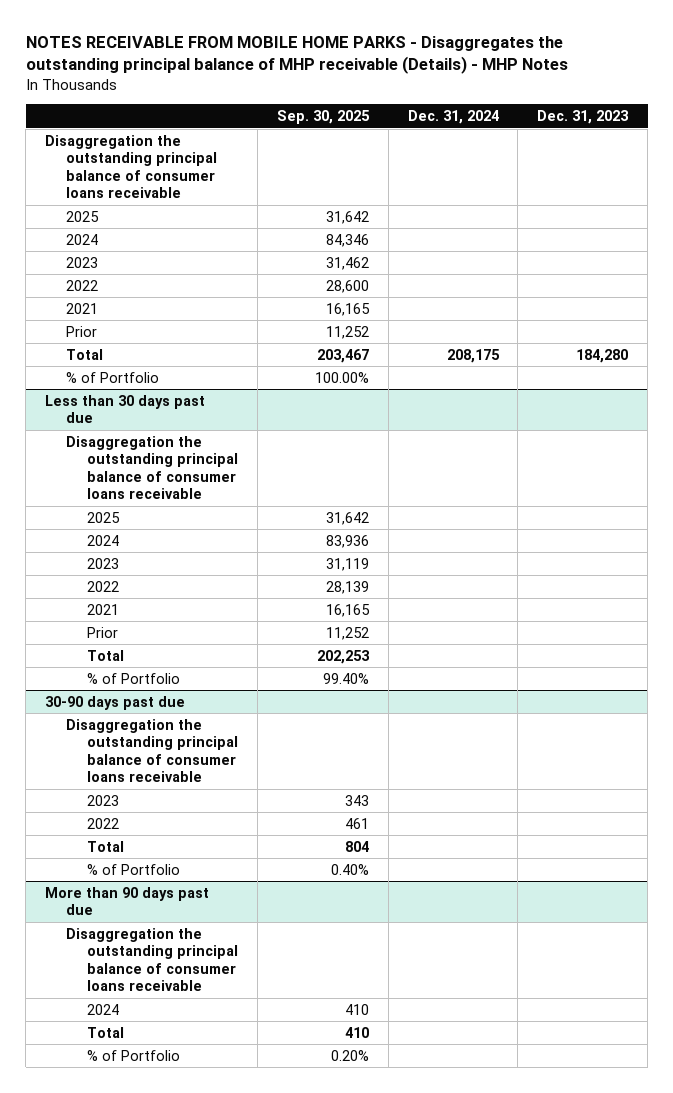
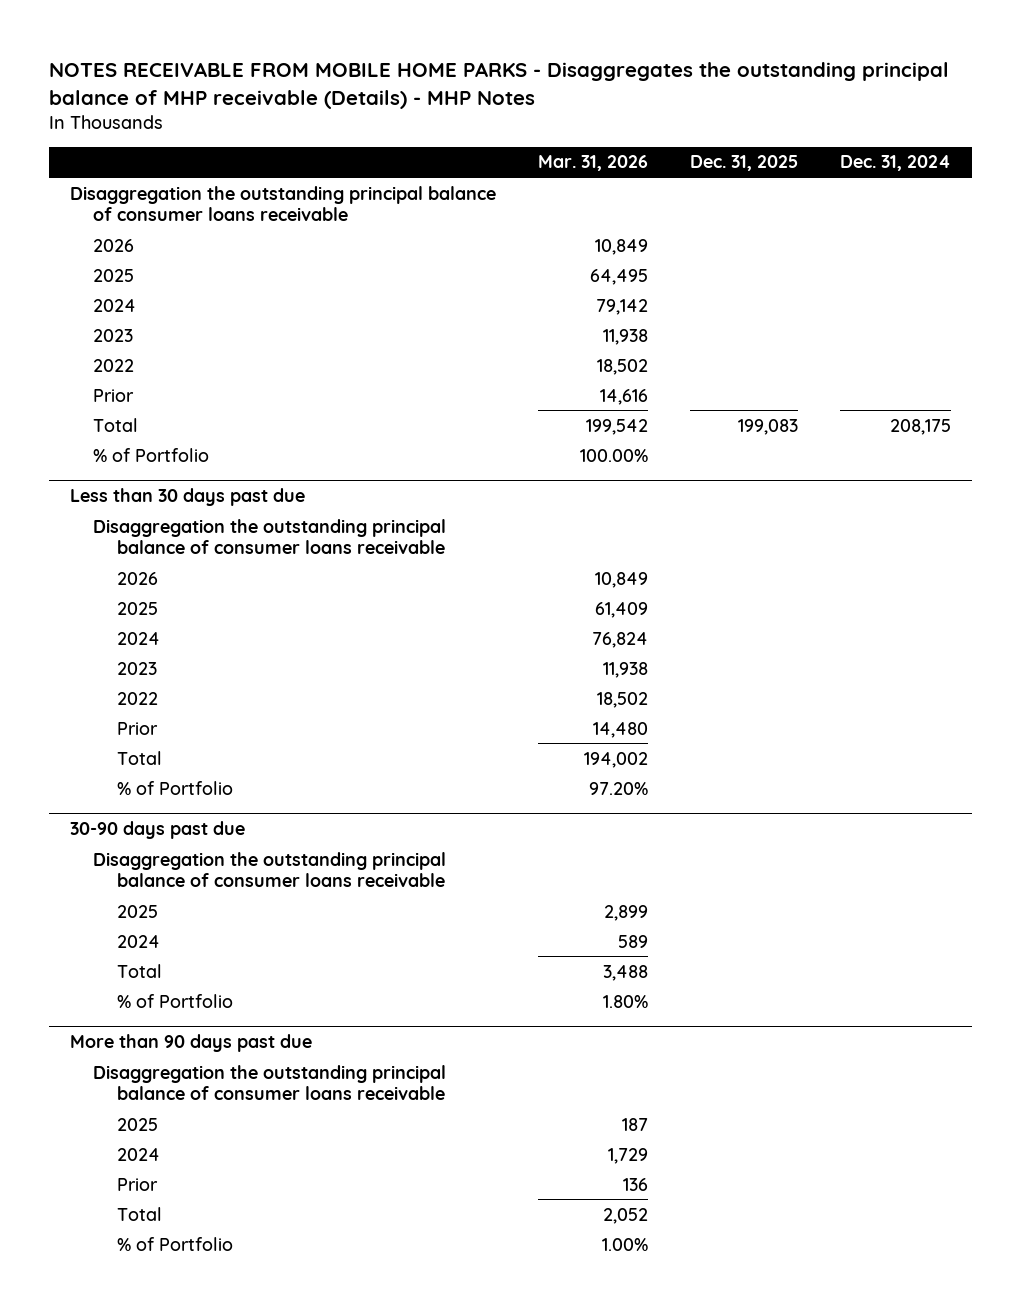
[276,110,370,125] Sep. 30, 2025 -> none
[537,110,630,125] Dec. 31, 2023 -> none
none -> [537,155,648,172] Mar. 31, 2026
none -> [689,155,798,172] Dec. 31, 2025
none -> [93,238,135,252] 2026
[66,302,99,314] 2021 -> none
none -> [116,571,158,585] 2026
[87,603,120,615] 2021 -> none
[87,817,120,829] 2022 -> none
none -> [116,904,158,918] 2025
[87,794,120,806] 2023 -> [116,934,160,948] 2024
none -> [116,1117,158,1131] 2025
none -> [116,1177,158,1191] Prior

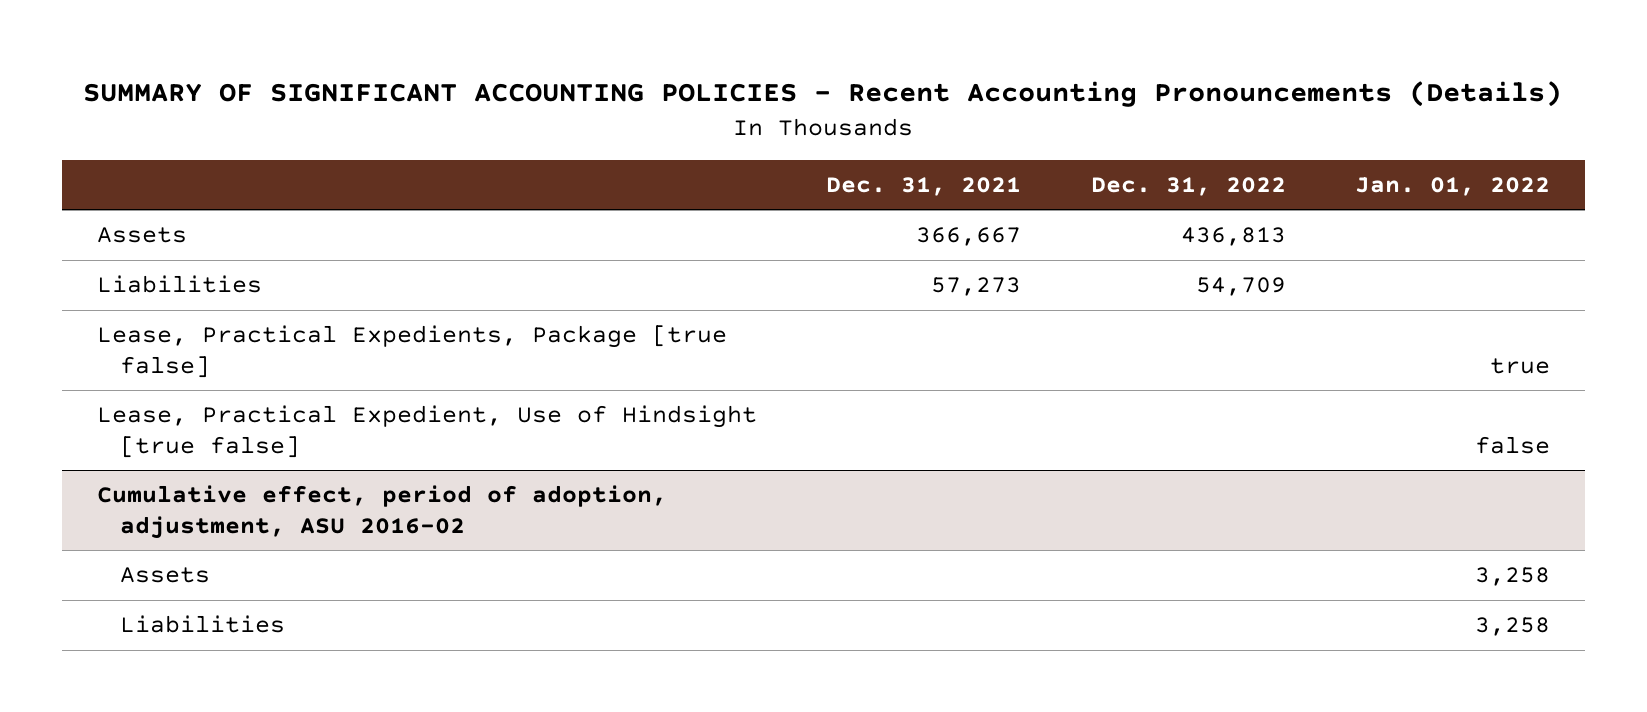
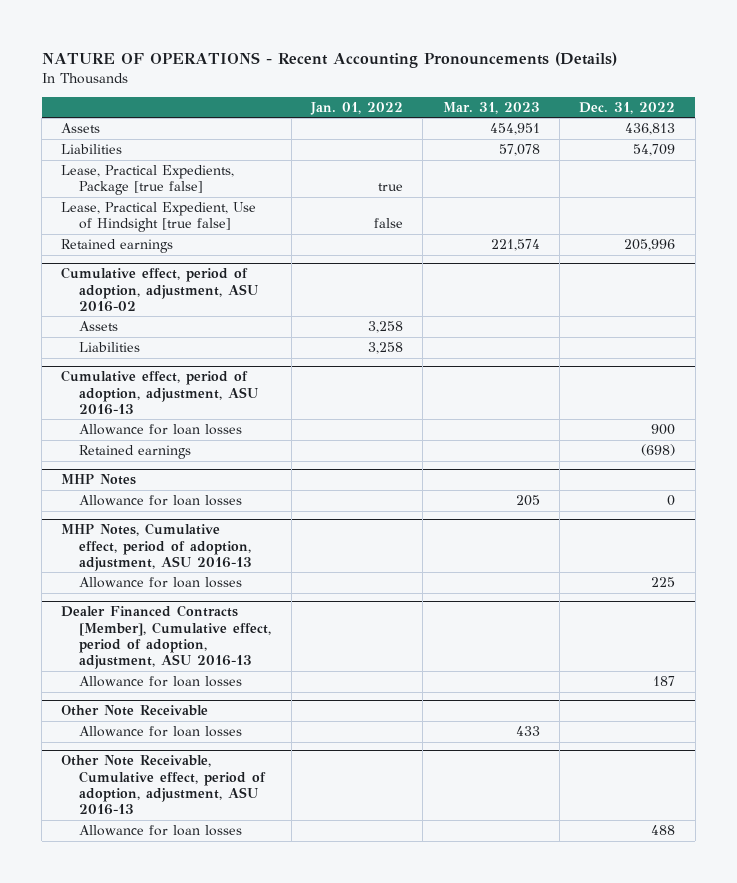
[83,80,1563,107] SUMMARY OF SIGNIFICANT ACCOUNTING POLICIES - Recent Accounting Pronouncements (Details) -> [41,51,617,68] NATURE OF OPERATIONS - Recent Accounting Pronouncements (Details)
[826,176,1022,196] Dec. 31, 2021 -> none
none -> [442,101,540,114] Mar. 31, 2023
none -> [61,239,174,254] Retained earnings
none -> [61,370,259,415] Cumulative effect, period of adoption, adjustment, ASU 2016-13
none -> [79,424,243,436] Allowance for loan losses
none -> [79,445,192,460] Retained earnings
none -> [61,474,137,486] MHP Notes
none -> [79,495,243,507] Allowance for loan losses
none -> [61,523,253,571] MHP Notes, Cumulative effect, period of adoption, adjustment, ASU 2016-13
none -> [79,577,243,589] Allowance for loan losses
none -> [61,605,272,670] Dealer Financed Contracts [Member], Cumulative effect, period of adoption, adjustment, ASU 2016-13
none -> [79,676,243,688] Allowance for loan losses
none -> [61,705,209,717] Other Note Receivable
none -> [79,726,243,738] Allowance for loan losses
none -> [61,755,267,816] Other Note Receivable, Cumulative effect, period of adoption, adjustment, ASU 2016-13
none -> [79,825,243,837] Allowance for loan losses

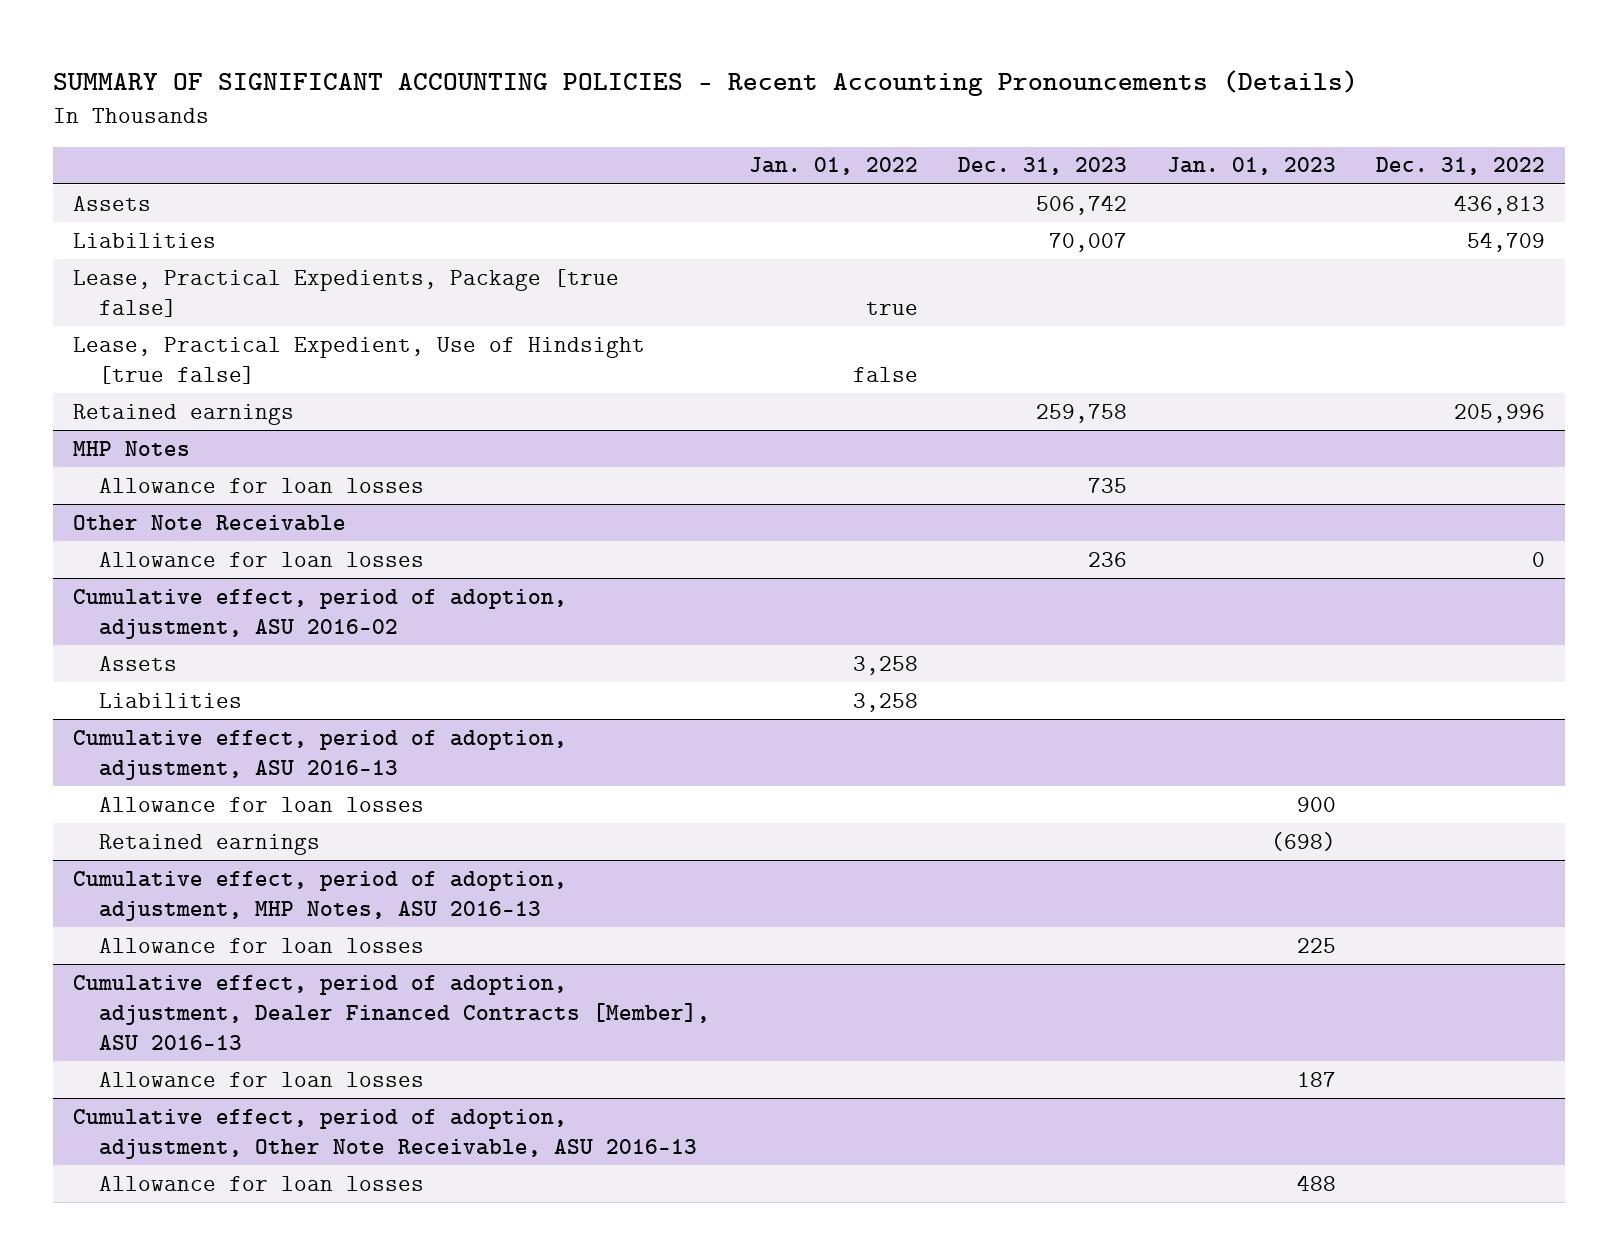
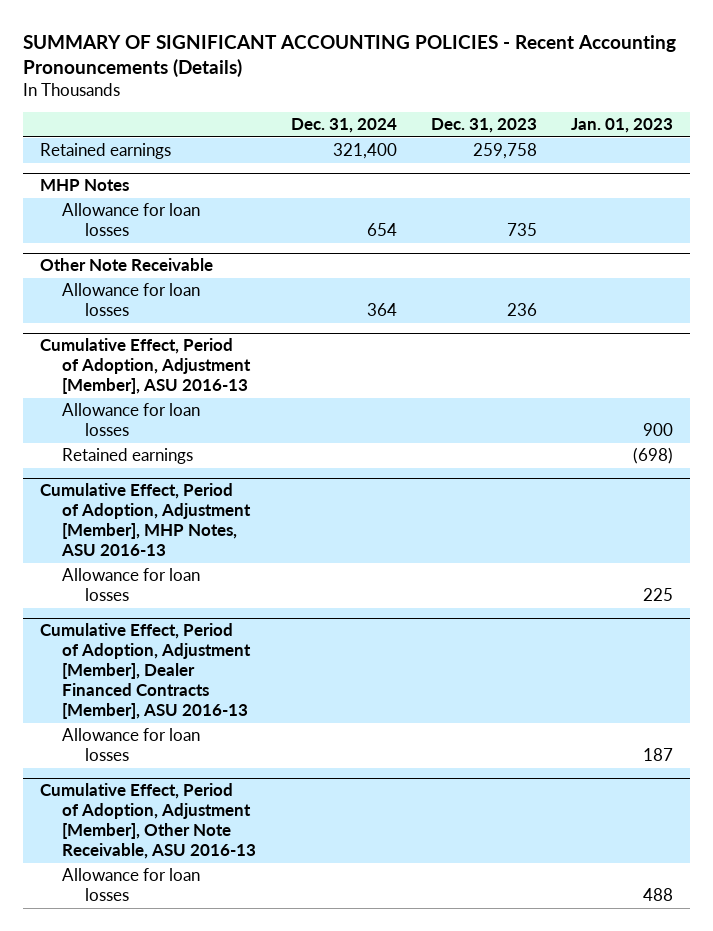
[749,157,919,176] Jan. 01, 2022 -> none
[1375,157,1545,176] Dec. 31, 2022 -> none
none -> [290,118,397,134] Dec. 31, 2024
[72,195,151,211] Assets -> none
[72,232,216,248] Liabilities -> none
[72,268,619,317] Lease, Practical Expedients, Package [true false] -> none
[72,336,645,384] Lease, Practical Expedient, Use of Hindsight [true false] -> none
[72,588,567,639] Cumulative effect, period of adoption, adjustment, ASU 2016-02 -> none
[98,655,177,671] Assets -> none
[98,692,242,708] Liabilities -> none
[72,729,567,780] Cumulative effect, period of adoption, adjustment, ASU 2016-13 -> [40,338,252,395] Cumulative Effect, Period of Adoption, Adjustment [Member], ASU 2016-13
[72,870,567,921] Cumulative effect, period of adoption, adjustment, MHP Notes, ASU 2016-13 -> [40,483,252,557] Cumulative Effect, Period of Adoption, Adjustment [Member], MHP Notes, ASU 2016-13
[72,974,710,1050] Cumulative effect, period of adoption, adjustment, Dealer Financed Contracts [Member], ASU 2016-13 -> [40,623,252,720] Cumulative Effect, Period of Adoption, Adjustment [Member], Dealer Financed Contracts [Member], ASU 2016-13
[72,1108,697,1159] Cumulative effect, period of adoption, adjustment, Other Note Receivable, ASU 2016-13 -> [40,783,257,860] Cumulative Effect, Period of Adoption, Adjustment [Member], Other Note Receivable, ASU 2016-13

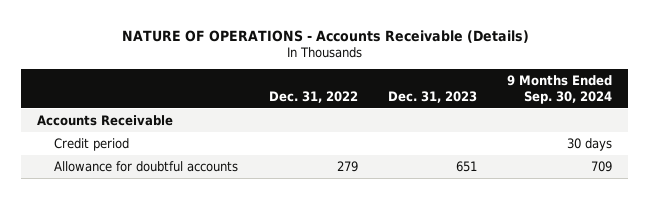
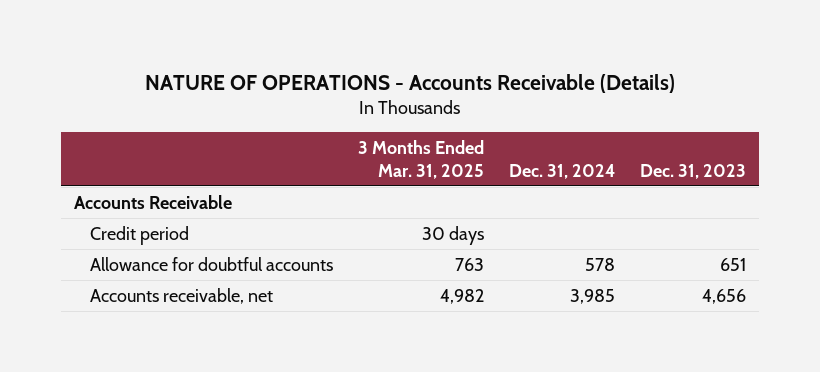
[268,91,358,104] Dec. 31, 2022 -> none
[507,75,613,105] 9 Months Ended Sep. 30, 2024 -> none
none -> [358,140,485,179] 3 Months Ended Mar. 31, 2025
none -> [509,163,616,179] Dec. 31, 2024
none -> [90,287,274,304] Accounts receivable, net

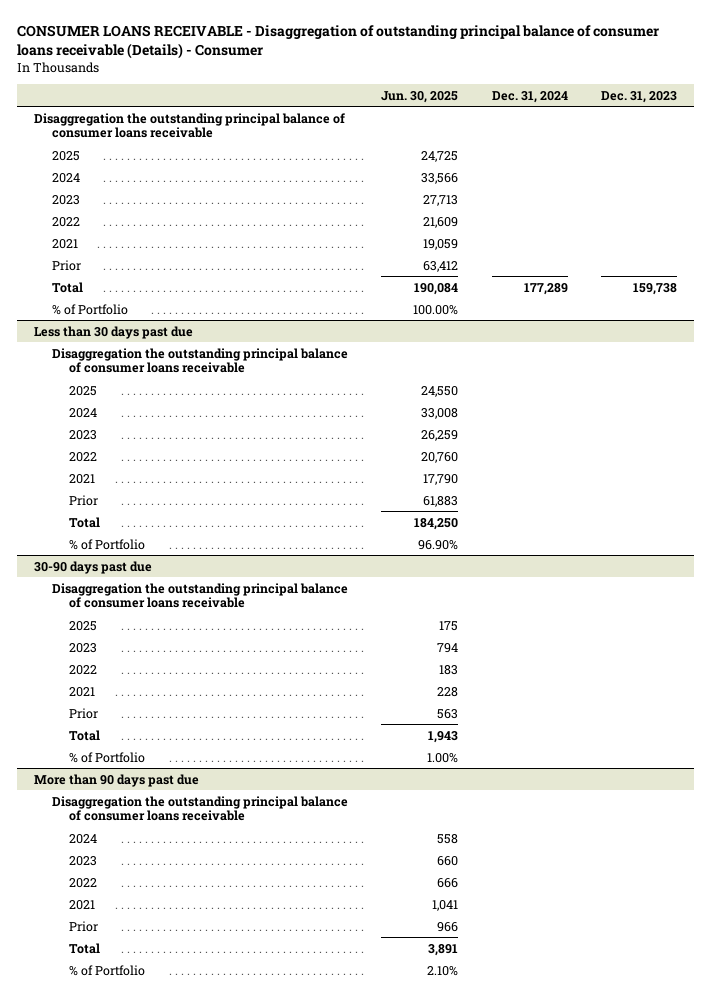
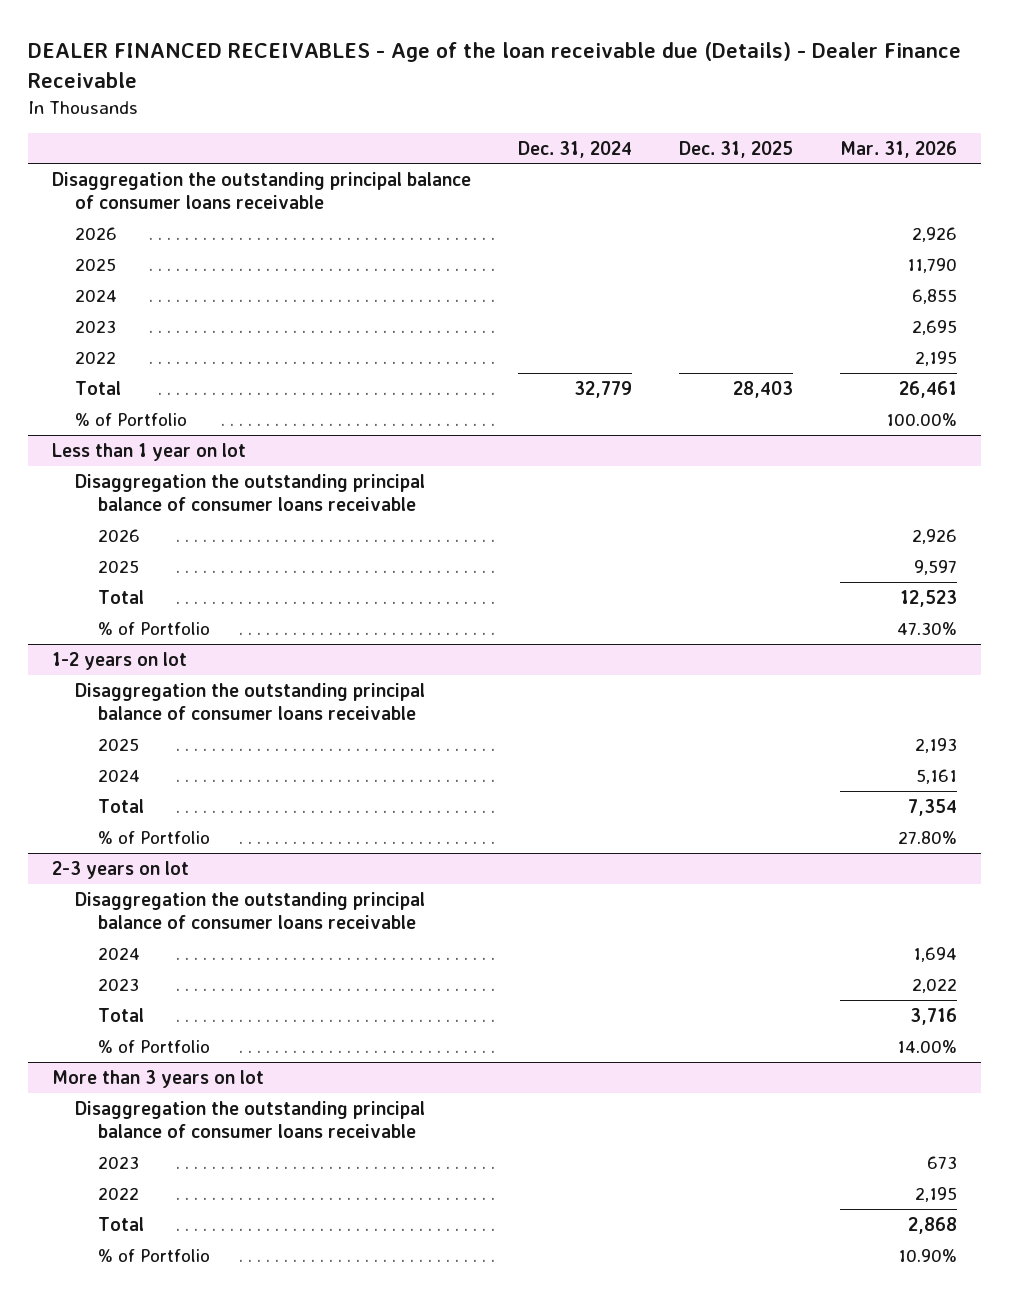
[17,25,660,60] CONSUMER LOANS RECEIVABLE - Disaggregation of outstanding principal balance of consumer loans receivable (Details) - Consumer -> [28,42,962,88] DEALER FINANCED RECEIVABLES - Age of the loan receivable due (Details) - Dealer Finance Receivable
[381,90,459,103] Jun. 30, 2025 -> none
[601,90,678,103] Dec. 31, 2023 -> none
none -> [679,140,794,158] Dec. 31, 2025
none -> [840,140,958,158] Mar. 31, 2026
none -> [74,226,117,240] 2026
[51,238,78,249] 2021 -> none
[51,259,81,271] Prior -> none
[523,282,568,295] 177,289 -> [574,380,633,398] 32,779
[33,325,193,339] Less than 30 days past due -> none
[51,347,348,373] Disaggregation the outstanding principal balance of consumer loans receivable -> none
[69,385,98,396] 2025 -> none
[69,407,98,418] 2024 -> none
[69,429,98,440] 2023 -> none
[69,451,98,462] 2022 -> none
[69,473,96,484] 2021 -> none
[69,494,99,506] Prior -> none
[69,516,101,528] Total -> none
[69,538,146,550] % of Portfolio -> none
[33,560,152,574] 30-90 days past due -> none
[51,582,348,608] Disaggregation the outstanding principal balance of consumer loans receivable -> none
[69,620,98,631] 2025 -> none
[69,642,98,653] 2023 -> none
[69,664,98,675] 2022 -> none
[69,686,96,697] 2021 -> none
[69,707,99,719] Prior -> none
[69,729,101,741] Total -> none
[69,751,146,763] % of Portfolio -> none
[33,773,199,787] More than 90 days past due -> none
[51,795,348,821] Disaggregation the outstanding principal balance of consumer loans receivable -> none
[69,833,98,844] 2024 -> none
[69,855,98,866] 2023 -> none
[69,877,98,888] 2022 -> none
[69,899,96,910] 2021 -> none
[69,920,99,932] Prior -> none
[69,942,101,954] Total -> none
[69,964,146,976] % of Portfolio -> none
none -> [51,442,246,461] Less than 1 year on lot
none -> [74,473,425,511] Disaggregation the outstanding principal balance of consumer loans receivable
none -> [97,528,140,542] 2026
none -> [97,559,139,573] 2025
none -> [97,589,144,604] Total
none -> [97,621,210,635] % of Portfolio
none -> [51,651,187,670] 1-2 years on lot
none -> [74,682,425,720] Disaggregation the outstanding principal balance of consumer loans receivable
none -> [97,737,139,751] 2025
none -> [97,768,140,782] 2024
none -> [97,798,144,813] Total
none -> [97,830,210,844] % of Portfolio
none -> [51,860,189,879] 2-3 years on lot
none -> [74,891,425,929] Disaggregation the outstanding principal balance of consumer loans receivable
none -> [97,946,140,960] 2024
none -> [97,977,139,991] 2023
none -> [97,1007,144,1022] Total
none -> [97,1039,210,1053] % of Portfolio
none -> [51,1069,264,1088] More than 3 years on lot
none -> [74,1100,425,1138] Disaggregation the outstanding principal balance of consumer loans receivable
none -> [97,1155,139,1169] 2023
none -> [97,1186,139,1200] 2022
none -> [97,1216,144,1231] Total
none -> [97,1248,210,1262] % of Portfolio

